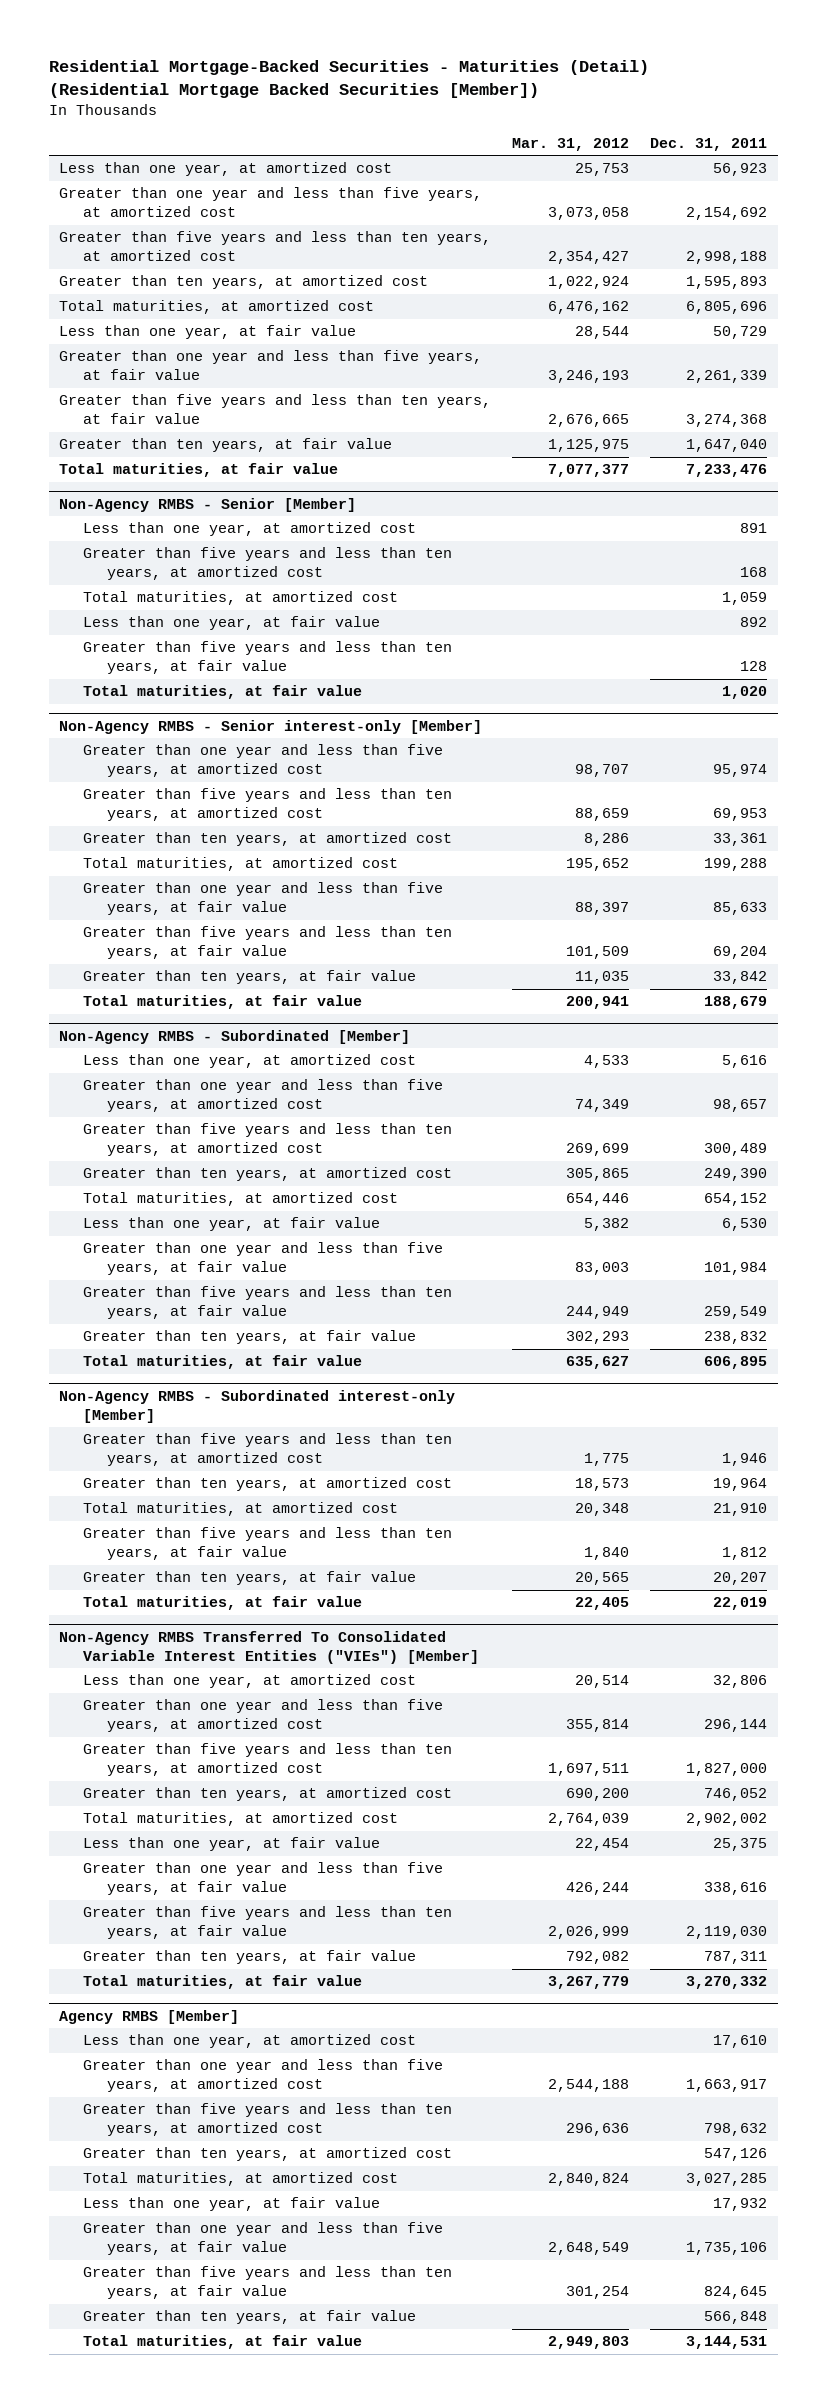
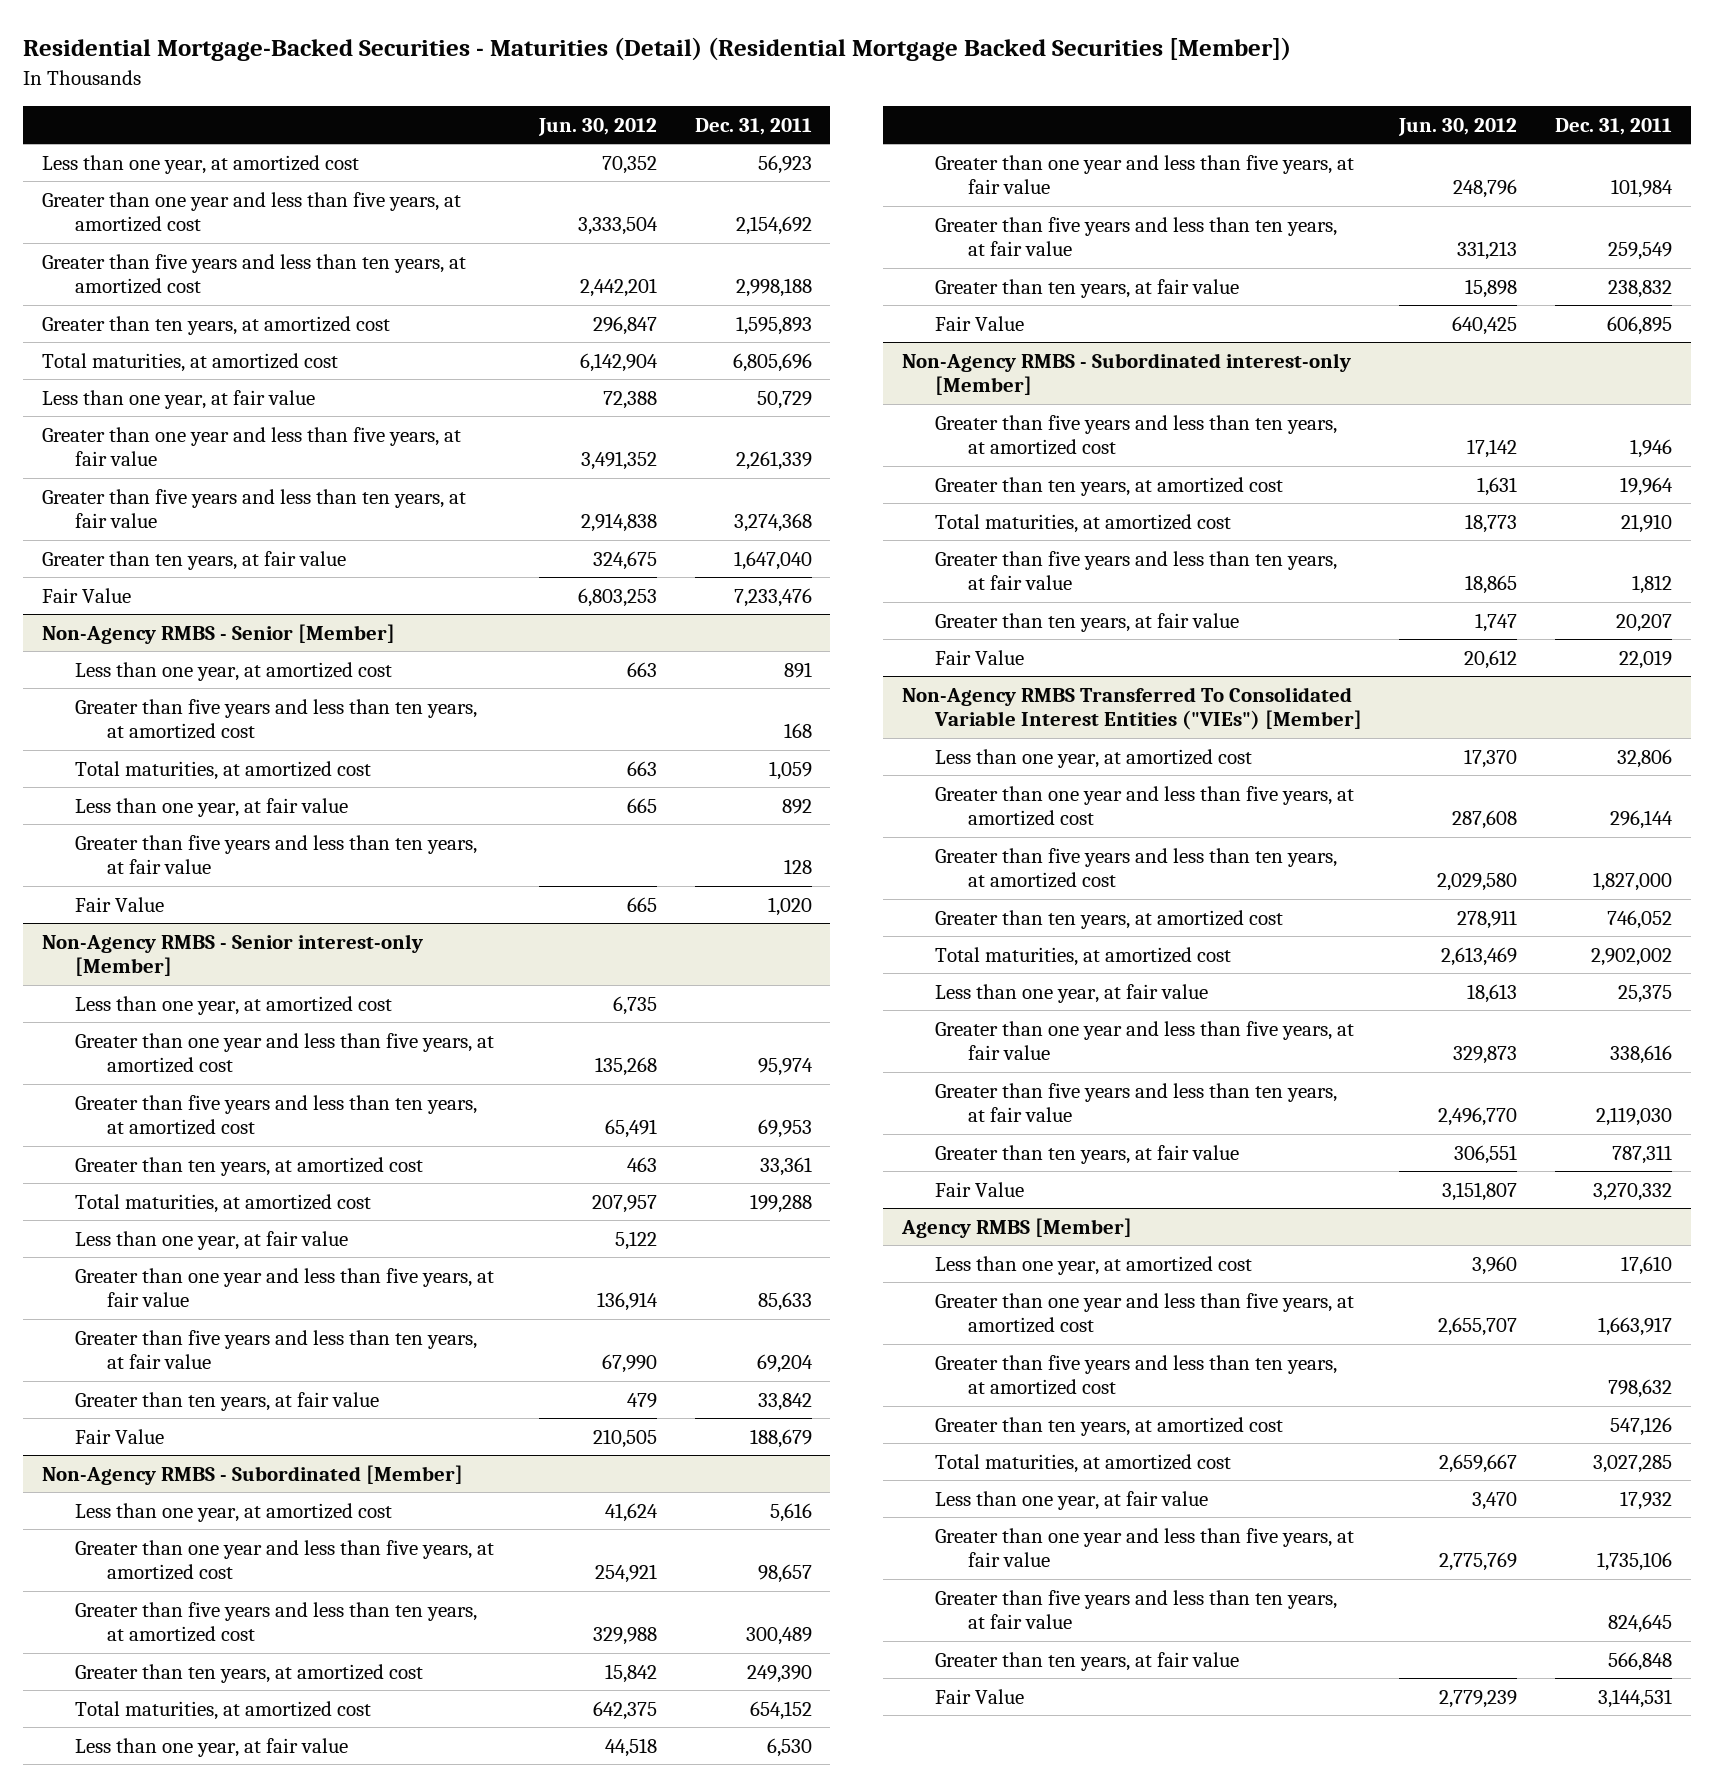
[512,137,630,151] Mar. 31, 2012 -> none
none -> [538,117,658,136] Jun. 30, 2012
[59,463,339,478] Total maturities, at fair value -> [41,587,131,603] Fair Value
[83,685,363,700] Total maturities, at fair value -> none
none -> [74,896,164,912] Fair Value
none -> [74,995,392,1015] Less than one year, at amortized cost
none -> [74,1230,348,1250] Less than one year, at fair value
[83,995,363,1010] Total maturities, at fair value -> [74,1428,164,1444] Fair Value
[83,1355,363,1370] Total maturities, at fair value -> [934,315,1024,331] Fair Value
[83,1596,363,1611] Total maturities, at fair value -> [934,649,1024,665] Fair Value
[83,1975,363,1990] Total maturities, at fair value -> [934,1181,1024,1197] Fair Value
[83,2335,363,2350] Total maturities, at fair value -> [934,1688,1024,1704] Fair Value

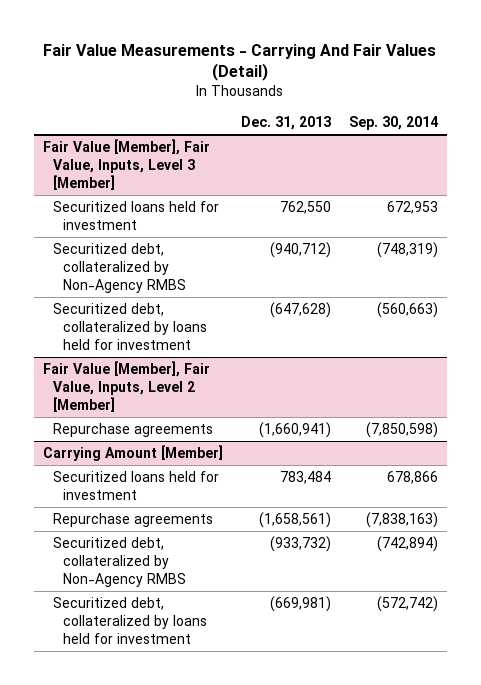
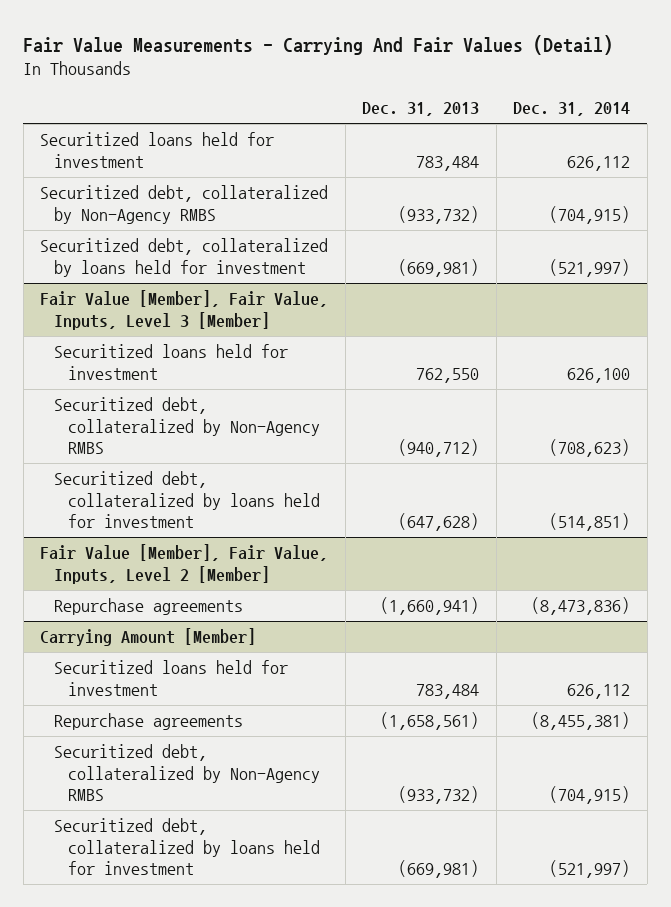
[348,116,438,131] Sep. 30, 2014 -> none
none -> [513,102,631,117] Dec. 31, 2014
none -> [40,132,275,168] Securitized loans held for investment
none -> [40,185,329,224] Securitized debt, collateralized by Non-Agency RMBS
none -> [40,238,329,277] Securitized debt, collateralized by loans held for investment

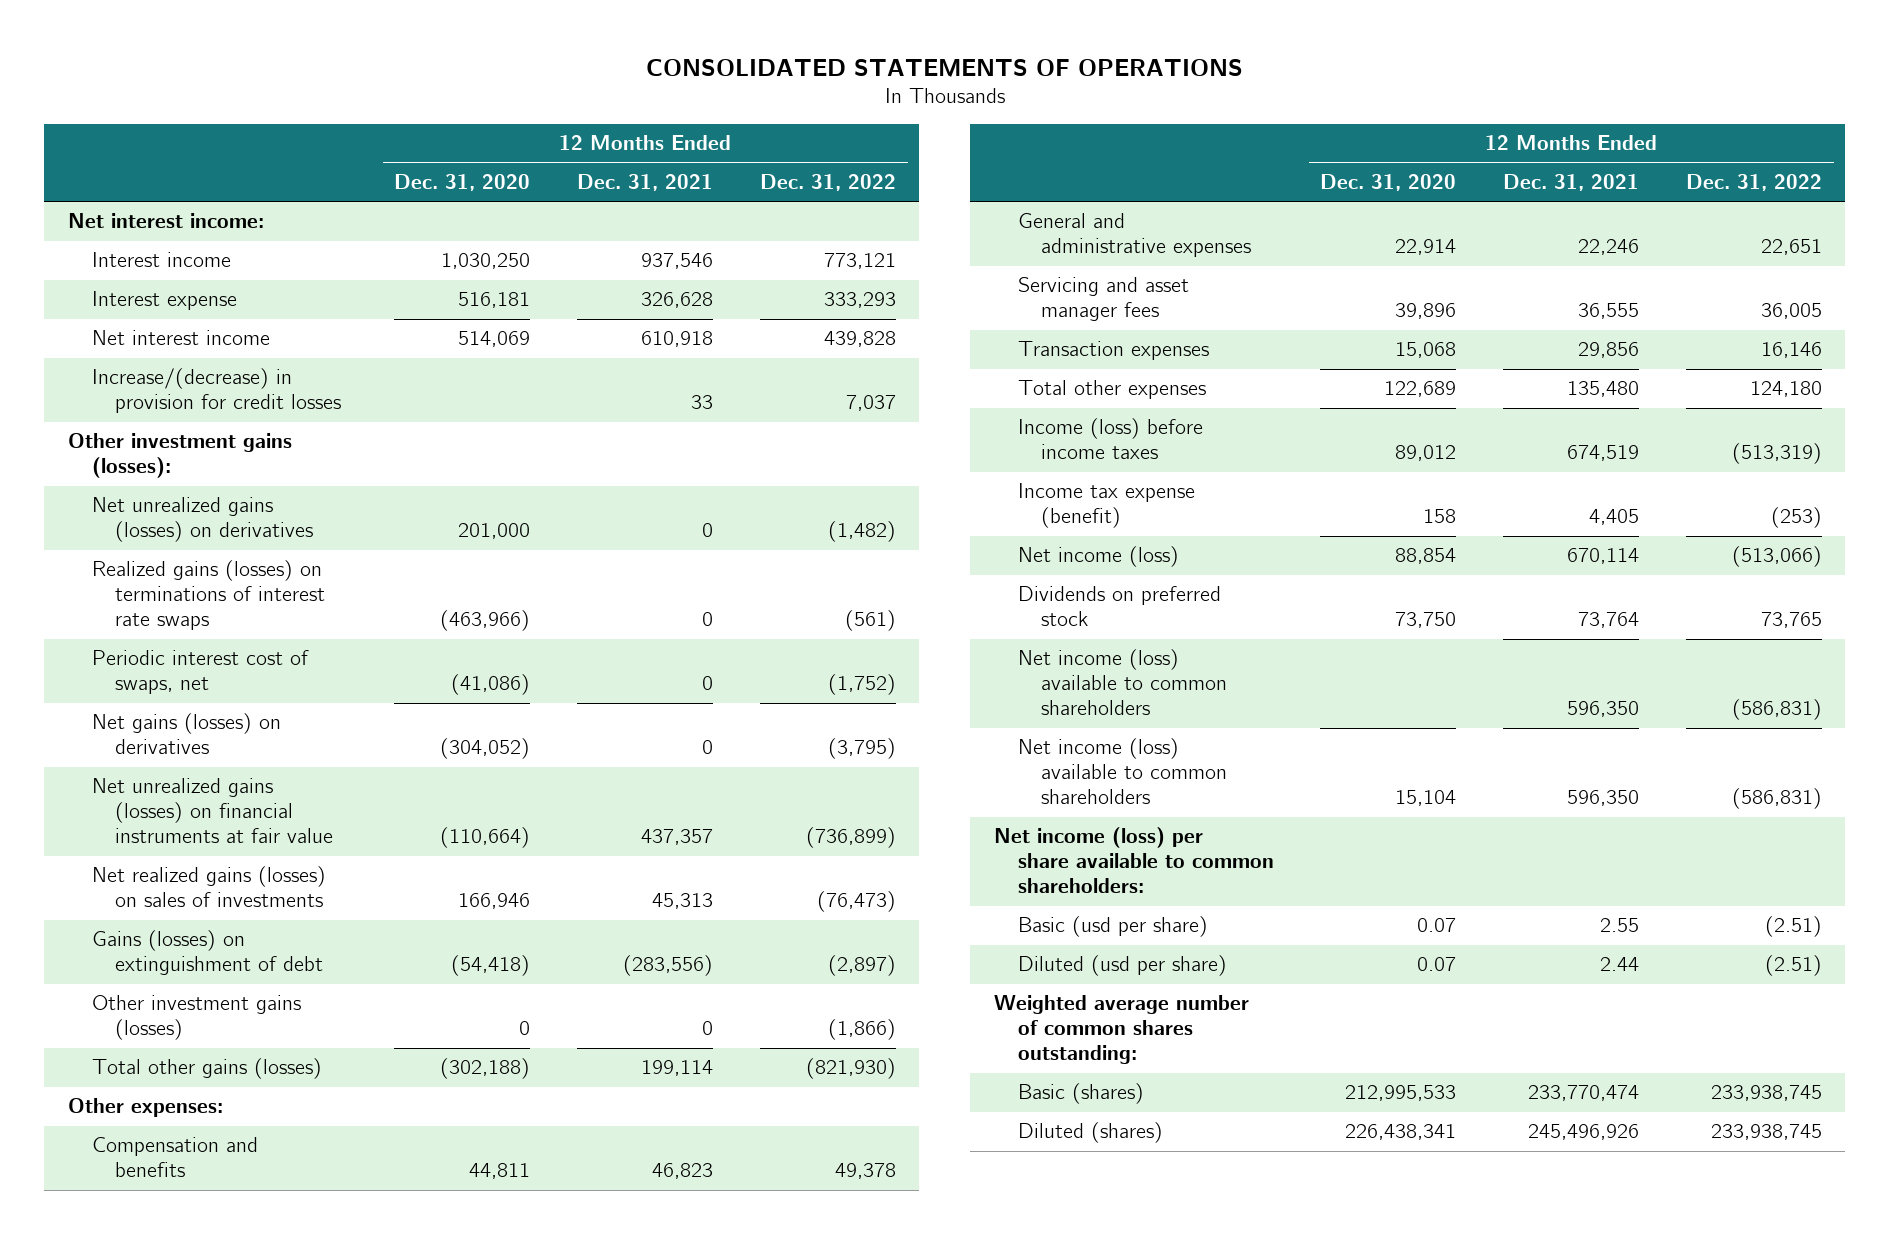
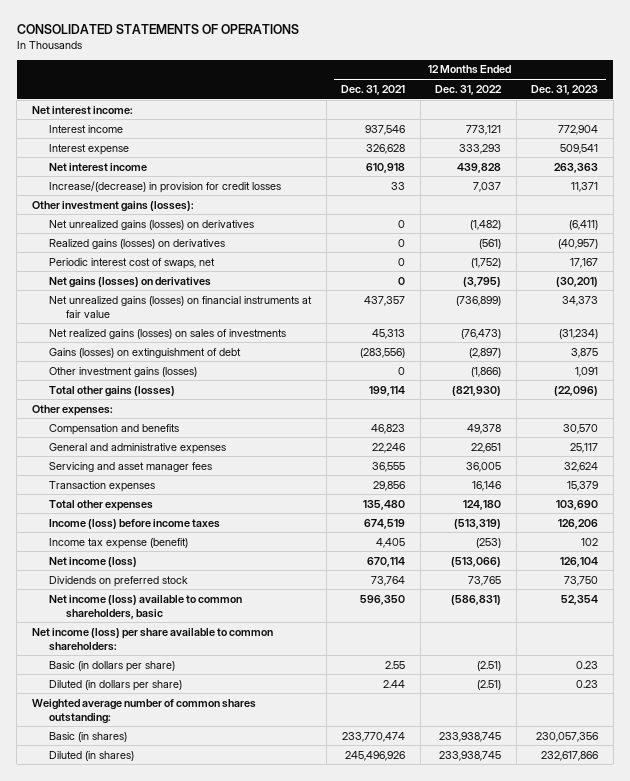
[394,173,531,191] Dec. 31, 2020 -> none
none -> [531,84,599,95] Dec. 31, 2023
[91,560,326,631] Realized gains (losses) on terminations of interest rate swaps -> [49,238,226,249] Realized gains (losses) on derivatives
[1017,649,1228,716] Net income (loss) available to common shareholders -> none
[1017,738,1228,805] Net income (loss) available to common shareholders -> [49,594,243,619] Net income (loss) available to common shareholders, basic
[1017,916,1208,938] Basic (usd per share) -> [49,660,176,672] Basic (in dollars per share)
[1017,955,1227,977] Diluted (usd per share) -> [49,679,183,691] Diluted (in dollars per share)
[1017,1083,1144,1105] Basic (shares) -> [49,731,128,742] Basic (in shares)
[1017,1122,1163,1144] Diluted (shares) -> [49,750,135,761] Diluted (in shares)

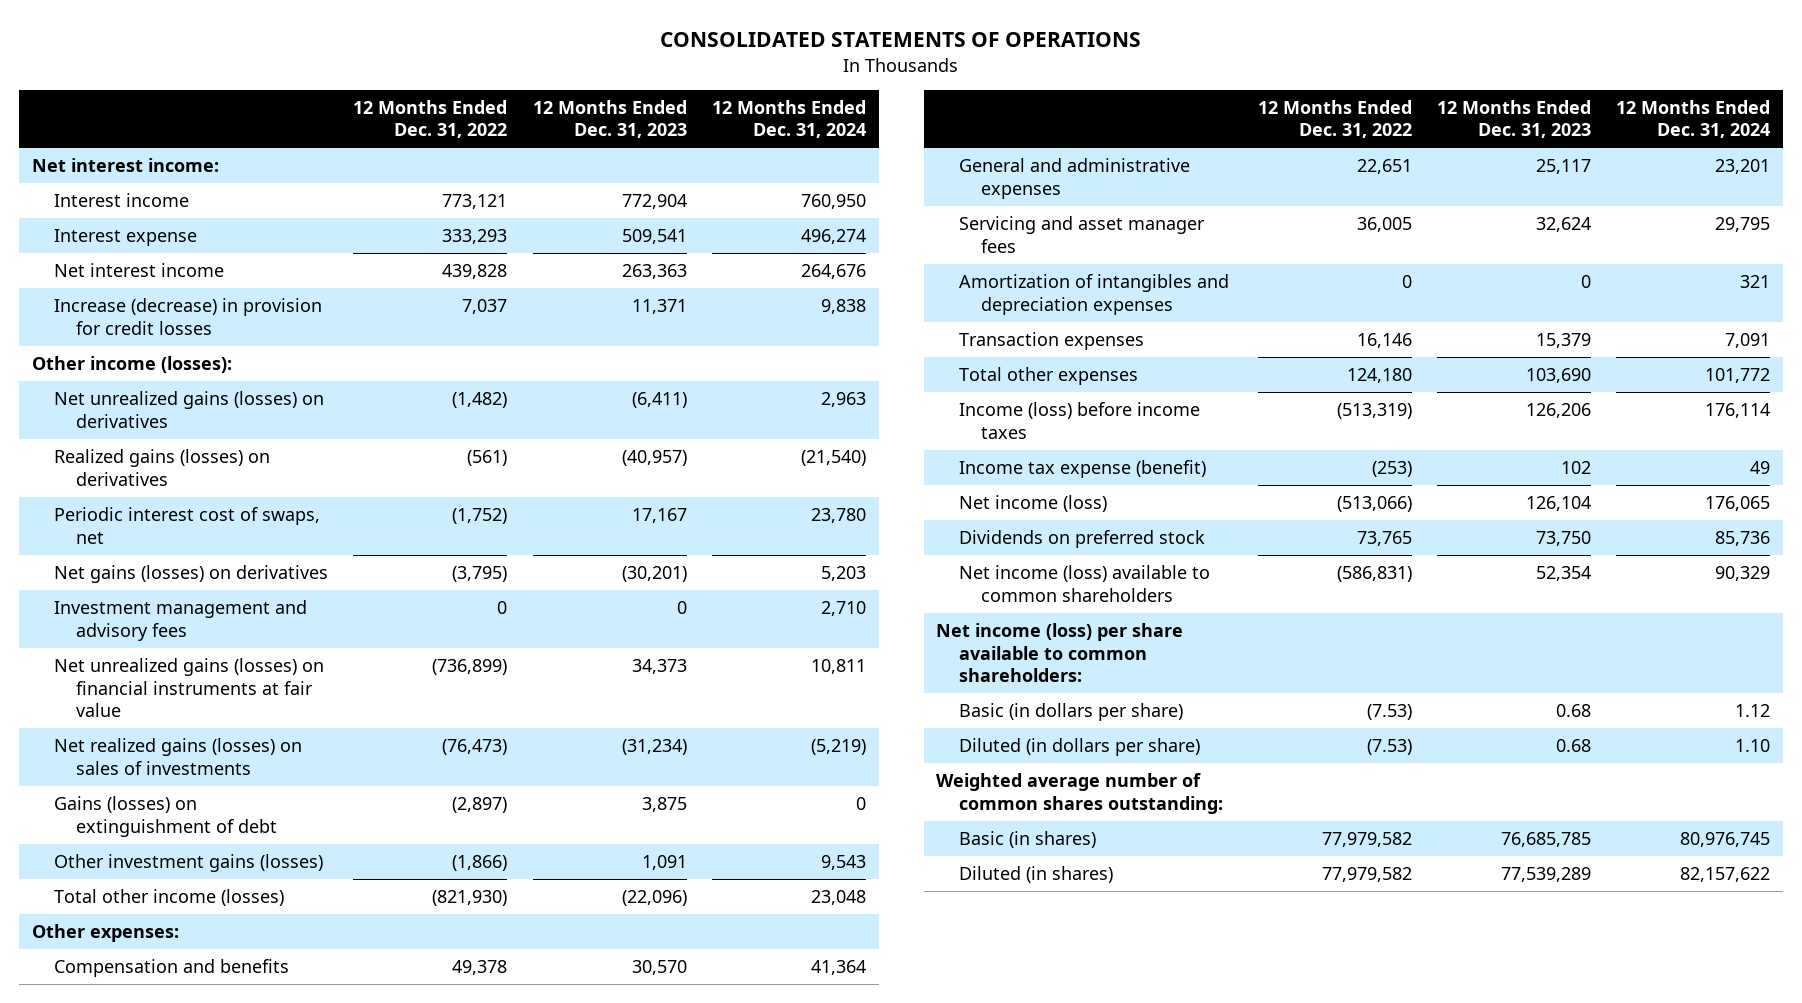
[341,84,406,95] Dec. 31, 2021 -> none
none -> [711,99,866,139] 12 Months Ended Dec. 31, 2024
[49,180,282,193] Increase/(decrease) in provision for credit losses -> [54,298,323,335] Increase (decrease) in provision for credit losses
[31,200,194,212] Other investment gains (losses): -> [32,356,233,374] Other income (losses):
none -> [54,600,308,641] Investment management and advisory fees
[49,385,176,397] Total other gains (losses) -> [54,889,285,907] Total other income (losses)
none -> [958,274,1229,315] Amortization of intangibles and depreciation expenses
[49,594,243,619] Net income (loss) available to common shareholders, basic -> [958,565,1210,602] Net income (loss) available to common shareholders
[477,660,502,671] (2.51) -> [1366,704,1412,721] (7.53)
[576,660,599,669] 0.23 -> [1556,704,1592,718] 0.68
[477,679,502,690] (2.51) -> [1366,739,1412,756] (7.53)
[576,679,599,688] 0.23 -> [1556,739,1592,753] 0.68
[439,731,502,742] 233,938,745 -> [1321,832,1412,848] 77,979,582
[536,731,599,742] 230,057,356 -> [1501,832,1592,848] 76,685,785
[439,750,502,761] 233,938,745 -> [1321,867,1412,883] 77,979,582
[541,750,599,761] 232,617,866 -> [1501,867,1592,883] 77,539,289

